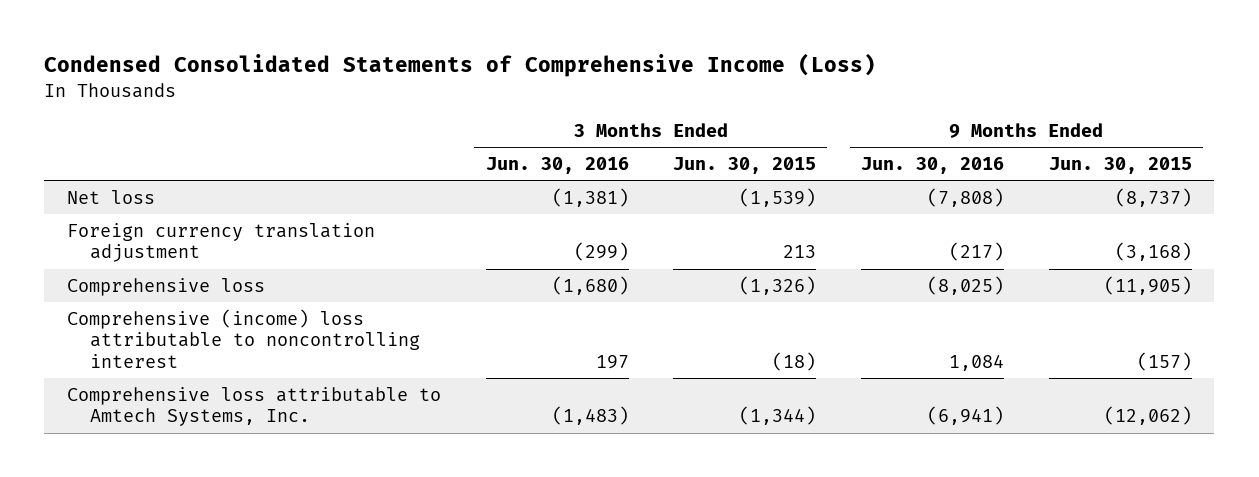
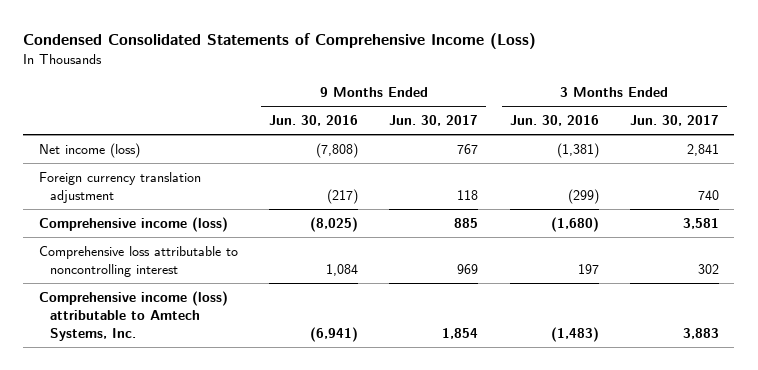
[673,157,817,175] Jun. 30, 2015 -> none
[1048,157,1192,175] Jun. 30, 2015 -> none
none -> [389,115,479,127] Jun. 30, 2017
none -> [629,115,719,127] Jun. 30, 2017
[66,189,155,204] Net loss -> [38,142,140,158] Net income (loss)
[66,277,265,296] Comprehensive loss -> [38,216,228,232] Comprehensive income (loss)
[66,308,421,369] Comprehensive (income) loss attributable to noncontrolling interest -> [38,245,238,277] Comprehensive loss attributable to noncontrolling interest
[66,386,441,427] Comprehensive loss attributable to Amtech Systems, Inc. -> [38,290,228,341] Comprehensive income (loss) attributable to Amtech Systems, Inc.

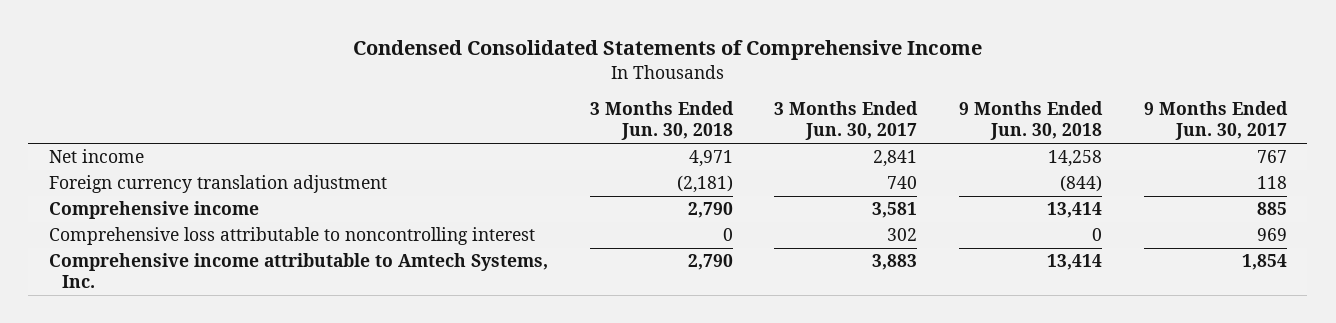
[23,33,537,50] Condensed Consolidated Statements of Comprehensive Income (Loss) -> [352,40,982,61] Condensed Consolidated Statements of Comprehensive Income
[269,115,359,127] Jun. 30, 2016 -> none
[509,115,599,127] Jun. 30, 2016 -> none
none -> [589,101,734,141] 3 Months Ended Jun. 30, 2018
none -> [959,101,1104,141] 9 Months Ended Jun. 30, 2018
[38,142,140,158] Net income (loss) -> [49,149,145,164] Net income
[38,216,228,232] Comprehensive income (loss) -> [49,201,260,220] Comprehensive income
[38,290,228,341] Comprehensive income (loss) attributable to Amtech Systems, Inc. -> [49,253,549,289] Comprehensive income attributable to Amtech Systems, Inc.

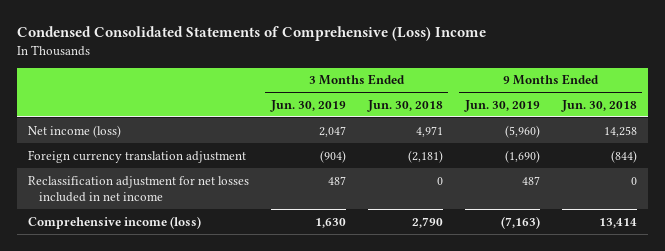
[352,40,982,61] Condensed Consolidated Statements of Comprehensive Income -> [16,26,486,42] Condensed Consolidated Statements of Comprehensive (Loss) Income
[774,101,919,141] 3 Months Ended Jun. 30, 2017 -> none
[1143,101,1288,141] 9 Months Ended Jun. 30, 2017 -> none
none -> [269,99,346,112] Jun. 30, 2019
none -> [463,99,540,112] Jun. 30, 2019
[49,149,145,164] Net income -> [27,124,121,138] Net income (loss)
[49,201,260,220] Comprehensive income -> none
[49,227,536,246] Comprehensive loss attributable to noncontrolling interest -> none
none -> [27,175,249,203] Reclassification adjustment for net losses included in net income
[49,253,549,289] Comprehensive income attributable to Amtech Systems, Inc. -> [27,215,201,229] Comprehensive income (loss)

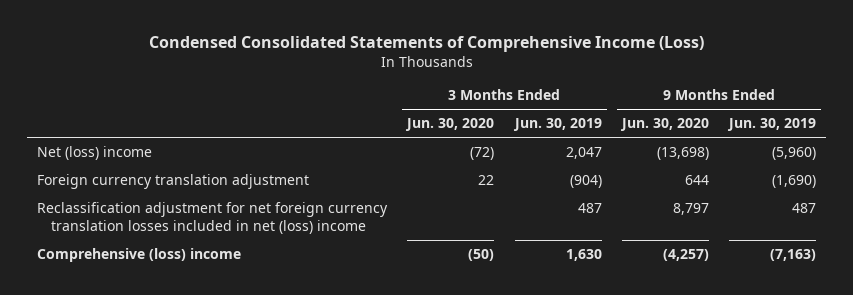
[16,26,486,42] Condensed Consolidated Statements of Comprehensive (Loss) Income -> [148,36,704,53] Condensed Consolidated Statements of Comprehensive Income (Loss)
[366,99,443,112] Jun. 30, 2018 -> none
[560,99,637,112] Jun. 30, 2018 -> none
none -> [405,118,495,132] Jun. 30, 2020
none -> [619,118,709,132] Jun. 30, 2020
[27,124,121,138] Net income (loss) -> [36,146,152,161] Net (loss) income
[27,175,249,203] Reclassification adjustment for net losses included in net income -> [36,202,388,234] Reclassification adjustment for net foreign currency translation losses included in net (loss) income
[27,215,201,229] Comprehensive income (loss) -> [36,248,241,263] Comprehensive (loss) income

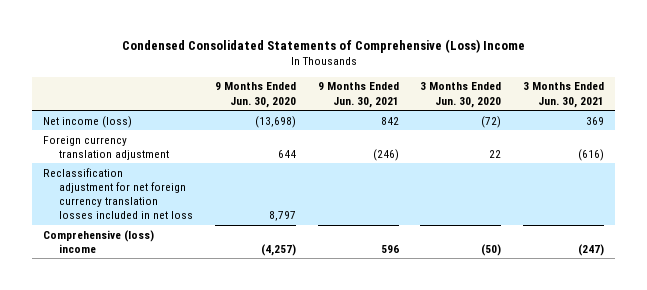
[148,36,704,53] Condensed Consolidated Statements of Comprehensive Income (Loss) -> [121,38,525,53] Condensed Consolidated Statements of Comprehensive (Loss) Income
[512,118,602,132] Jun. 30, 2019 -> none
[727,118,817,132] Jun. 30, 2019 -> none
none -> [317,82,399,108] 9 Months Ended Jun. 30, 2021
none -> [523,82,605,108] 3 Months Ended Jun. 30, 2021
[36,146,152,161] Net (loss) income -> [43,115,133,128] Net income (loss)
[36,202,388,234] Reclassification adjustment for net foreign currency translation losses included in net (loss) income -> [43,167,193,220] Reclassification adjustment for net foreign currency translation losses included in net loss

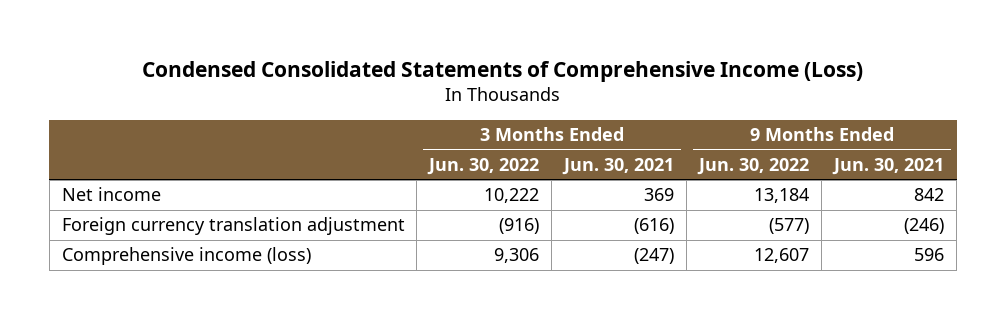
[121,38,525,53] Condensed Consolidated Statements of Comprehensive (Loss) Income -> [141,61,863,83] Condensed Consolidated Statements of Comprehensive Income (Loss)
[214,82,296,108] 9 Months Ended Jun. 30, 2020 -> none
[420,82,502,108] 3 Months Ended Jun. 30, 2020 -> none
none -> [427,157,540,175] Jun. 30, 2022
none -> [697,157,810,175] Jun. 30, 2022
[43,115,133,128] Net income (loss) -> [61,187,161,202] Net income
[43,167,193,220] Reclassification adjustment for net foreign currency translation losses included in net loss -> none
[43,229,155,253] Comprehensive (loss) income -> [61,247,311,266] Comprehensive income (loss)

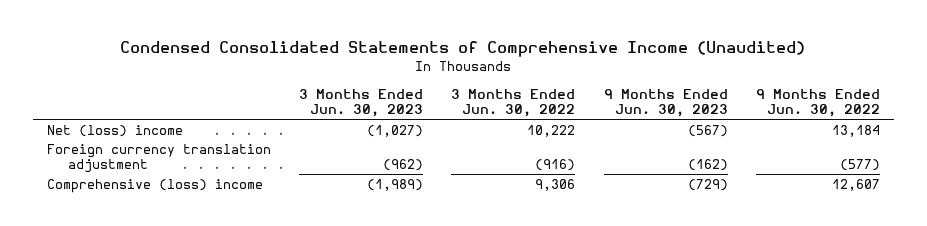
[141,61,863,83] Condensed Consolidated Statements of Comprehensive Income (Loss) -> [120,41,806,58] Condensed Consolidated Statements of Comprehensive Income (Unaudited)
[562,157,675,175] Jun. 30, 2021 -> none
[832,157,945,175] Jun. 30, 2021 -> none
none -> [299,89,424,118] 3 Months Ended Jun. 30, 2023
none -> [603,89,728,118] 9 Months Ended Jun. 30, 2023
[61,187,161,202] Net income -> [46,124,183,137] Net (loss) income
[61,247,311,266] Comprehensive income (loss) -> [46,178,263,193] Comprehensive (loss) income

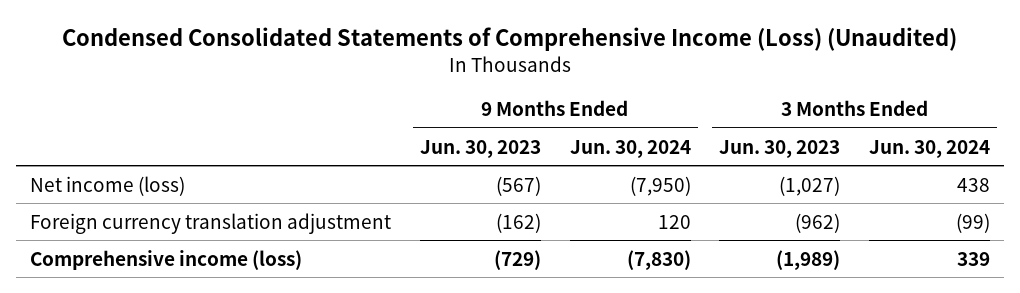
[120,41,806,58] Condensed Consolidated Statements of Comprehensive Income (Unaudited) -> [62,26,958,51] Condensed Consolidated Statements of Comprehensive Income (Loss) (Unaudited)
[451,89,576,118] 3 Months Ended Jun. 30, 2022 -> none
[755,89,880,118] 9 Months Ended Jun. 30, 2022 -> none
none -> [569,139,691,158] Jun. 30, 2024
none -> [869,139,991,158] Jun. 30, 2024
[46,124,183,137] Net (loss) income -> [30,175,186,196] Net income (loss)
[46,178,263,193] Comprehensive (loss) income -> [30,249,303,270] Comprehensive income (loss)

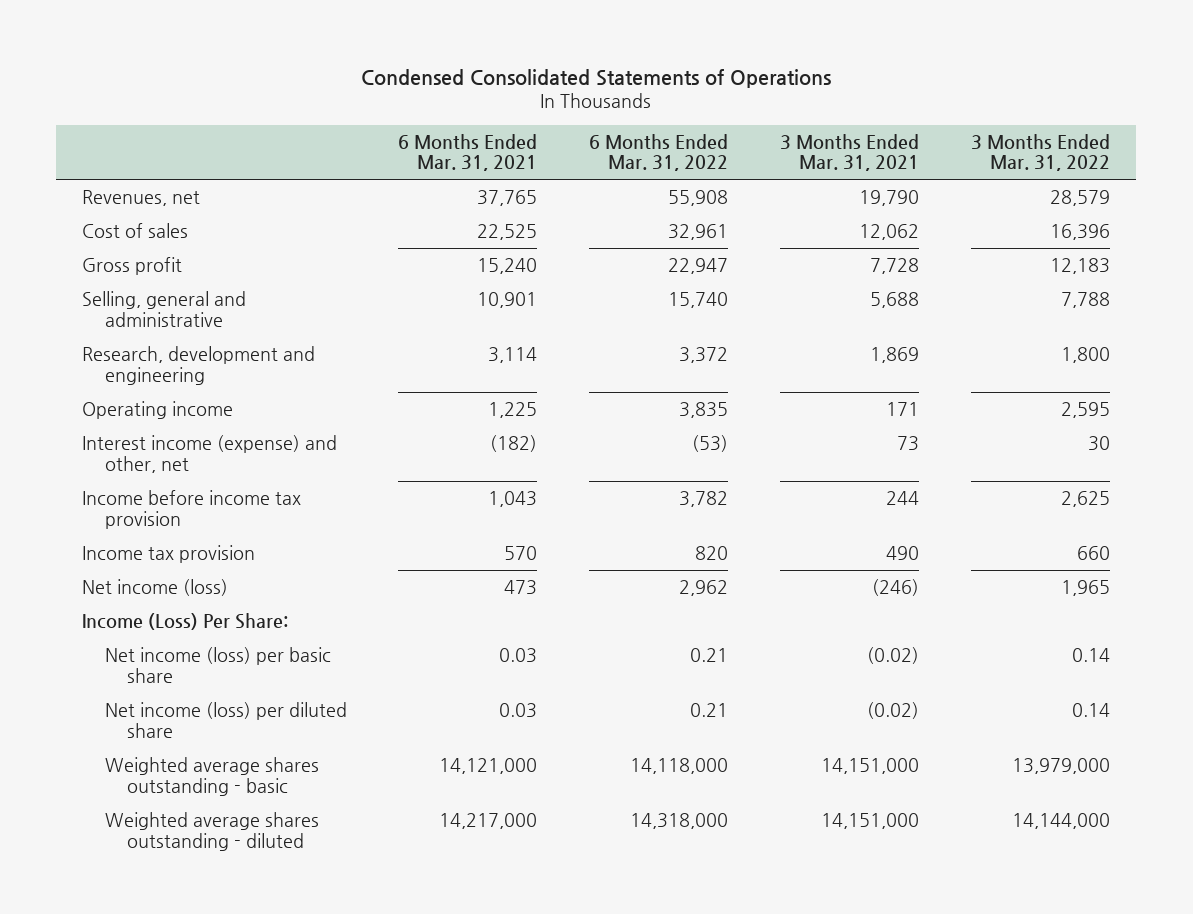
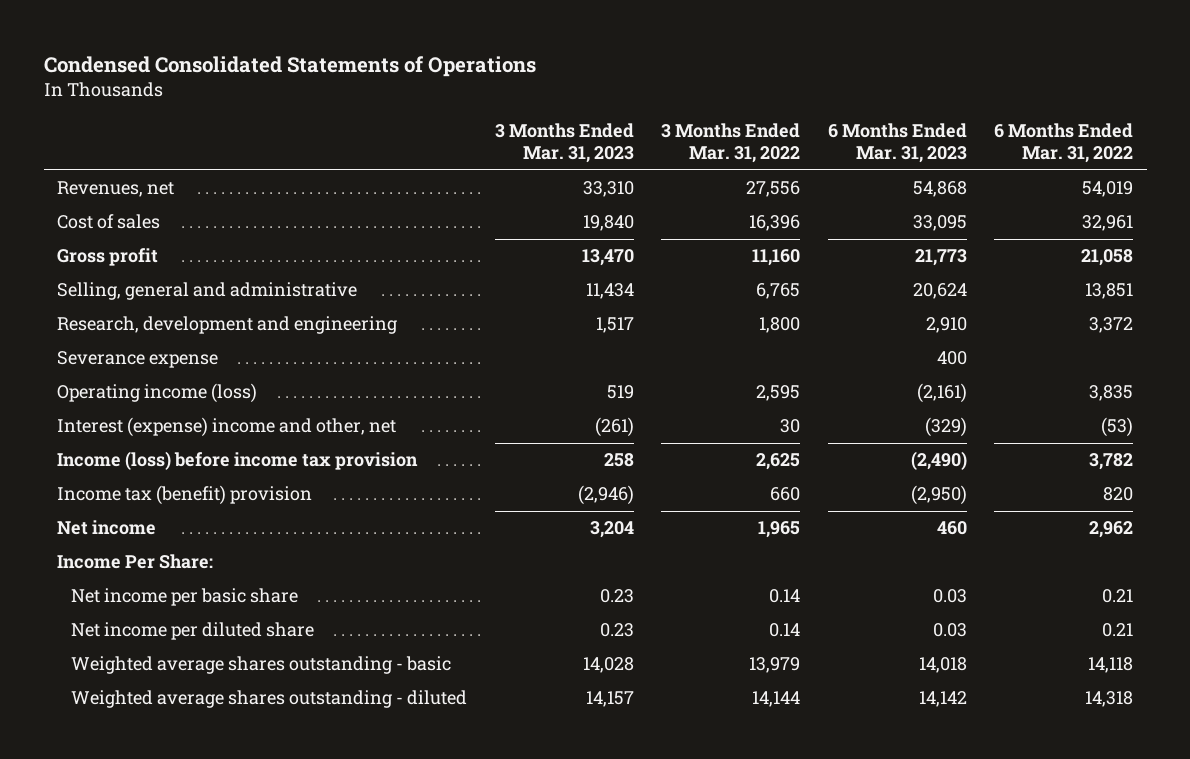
[398,133,538,172] 6 Months Ended Mar. 31, 2021 -> none
[780,133,920,172] 3 Months Ended Mar. 31, 2021 -> none
none -> [494,123,634,164] 3 Months Ended Mar. 31, 2023
none -> [827,123,967,164] 6 Months Ended Mar. 31, 2023
[668,190,729,207] 55,908 -> [1082,181,1134,198] 54,019
[1050,190,1111,207] 28,579 -> [746,181,801,198] 27,556
[668,258,729,275] 22,947 -> [1081,249,1134,267] 21,058
[1050,258,1111,275] 12,183 -> [752,249,801,267] 11,160
[668,292,729,309] 15,740 -> [1085,283,1134,300] 13,851
[1061,292,1111,309] 7,788 -> [756,283,801,300] 6,765
none -> [57,351,219,369] Severance expense
[82,401,234,420] Operating income -> [57,383,258,404] Operating income (loss)
[82,435,338,473] Interest income (expense) and other, net -> [57,417,397,438] Interest (expense) income and other, net
[82,490,302,529] Income before income tax provision -> [57,451,419,471] Income (loss) before income tax provision
[82,545,256,564] Income tax provision -> [57,485,313,506] Income tax (benefit) provision
[82,579,229,597] Net income (loss) -> [57,520,157,536] Net income
[82,613,289,631] Income (Loss) Per Share: -> [57,554,214,570] Income Per Share:
[104,647,331,683] Net income (loss) per basic share -> [71,588,299,607] Net income per basic share
[104,702,347,738] Net income (loss) per diluted share -> [71,622,315,641] Net income per diluted share
[630,758,729,775] 14,118,000 -> [1088,657,1134,674] 14,118
[1012,758,1111,775] 13,979,000 -> [749,657,801,674] 13,979
[630,813,729,830] 14,318,000 -> [1085,691,1134,708] 14,318
[1012,813,1111,830] 14,144,000 -> [752,691,801,708] 14,144

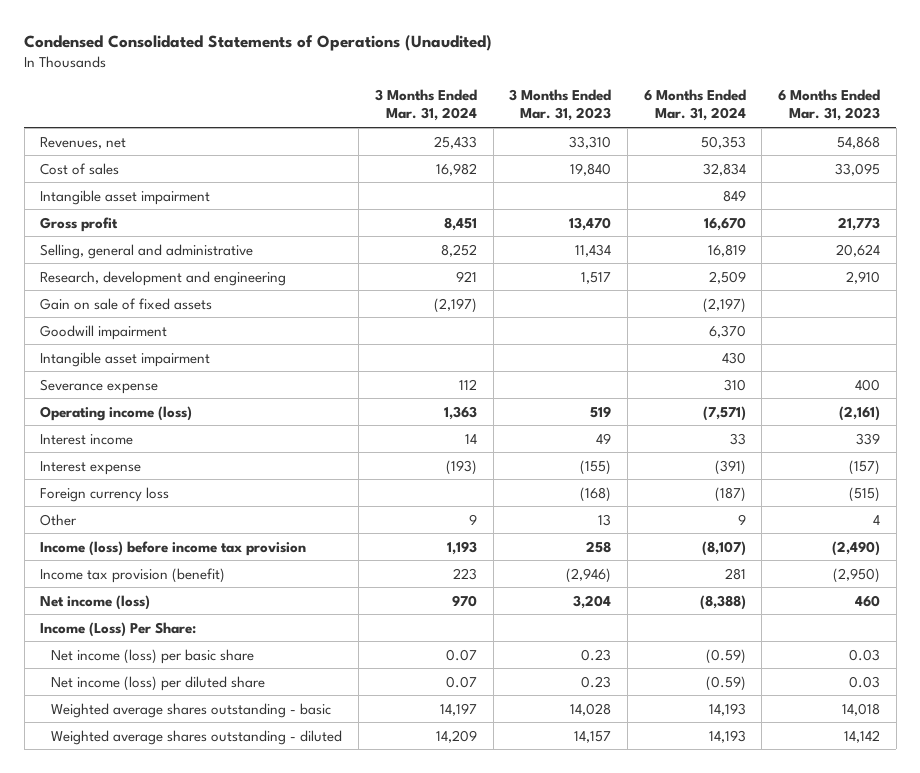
[43,55,536,77] Condensed Consolidated Statements of Operations -> [24,35,493,52] Condensed Consolidated Statements of Operations (Unaudited)
[661,123,801,164] 3 Months Ended Mar. 31, 2022 -> none
[994,123,1134,164] 6 Months Ended Mar. 31, 2022 -> none
none -> [374,89,477,122] 3 Months Ended Mar. 31, 2024
none -> [643,89,746,122] 6 Months Ended Mar. 31, 2024
none -> [40,189,211,205] Intangible asset impairment
none -> [40,297,213,310] Gain on sale of fixed assets
none -> [40,324,168,340] Goodwill impairment
none -> [40,351,211,367] Intangible asset impairment
[57,417,397,438] Interest (expense) income and other, net -> none
none -> [40,433,134,445] Interest income
none -> [40,460,142,475] Interest expense
none -> [40,486,170,502] Foreign currency loss
none -> [40,513,78,526] Other
[57,485,313,506] Income tax (benefit) provision -> [40,567,226,583] Income tax provision (benefit)
[57,520,157,536] Net income -> [40,594,151,610] Net income (loss)
[57,554,214,570] Income Per Share: -> [40,621,197,637] Income (Loss) Per Share:
[71,588,299,607] Net income per basic share -> [51,648,255,664] Net income (loss) per basic share
[71,622,315,641] Net income per diluted share -> [51,675,266,691] Net income (loss) per diluted share

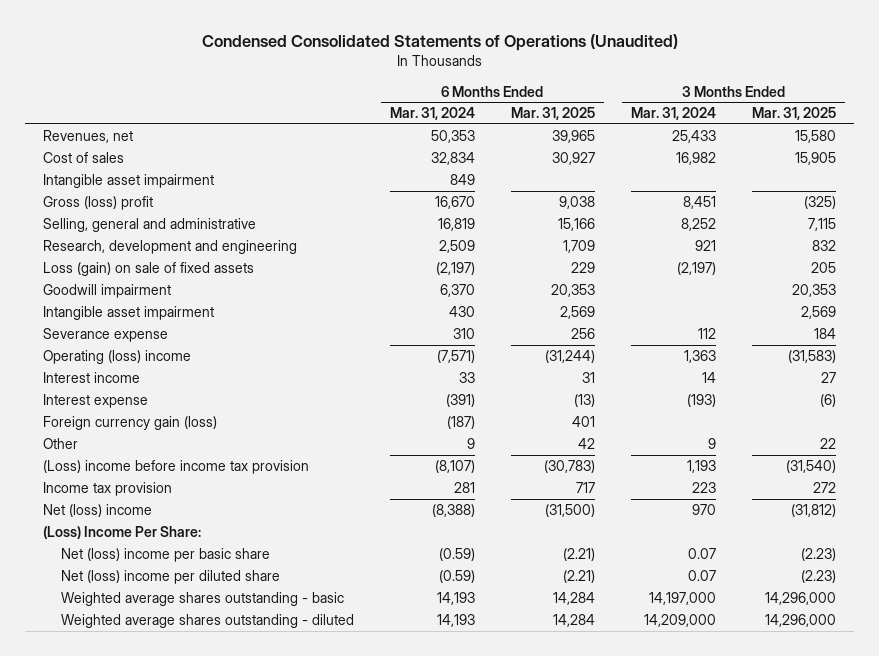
[509,89,612,122] 3 Months Ended Mar. 31, 2023 -> none
[778,89,881,122] 6 Months Ended Mar. 31, 2023 -> none
none -> [510,107,595,121] Mar. 31, 2025
none -> [752,107,837,121] Mar. 31, 2025
[40,216,119,232] Gross profit -> [43,196,154,211] Gross (loss) profit
[40,297,213,310] Gain on sale of fixed assets -> [43,262,255,277] Loss (gain) on sale of fixed assets
[40,405,193,421] Operating income (loss) -> [43,350,192,365] Operating (loss) income
[40,486,170,502] Foreign currency loss -> [43,416,218,431] Foreign currency gain (loss)
[40,540,307,556] Income (loss) before income tax provision -> [43,460,310,475] (Loss) income before income tax provision
[40,567,226,583] Income tax provision (benefit) -> [43,482,173,497] Income tax provision
[40,594,151,610] Net income (loss) -> [43,504,153,518] Net (loss) income
[40,621,197,637] Income (Loss) Per Share: -> [43,526,202,540] (Loss) Income Per Share:
[51,648,255,664] Net income (loss) per basic share -> [60,548,270,563] Net (loss) income per basic share
[51,675,266,691] Net income (loss) per diluted share -> [60,570,280,585] Net (loss) income per diluted share
[439,702,477,716] 14,197 -> [648,592,716,606] 14,197,000
[435,729,477,743] 14,209 -> [643,614,716,628] 14,209,000

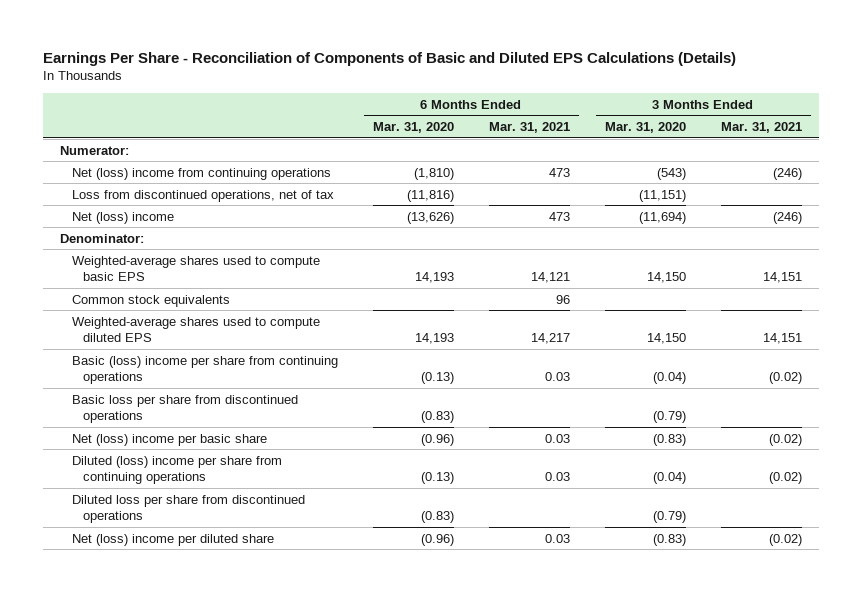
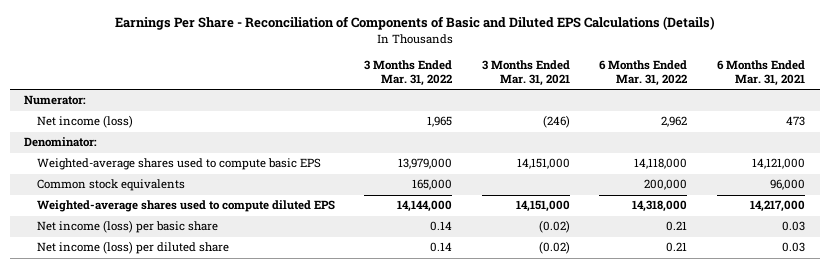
[372,122,454,134] Mar. 31, 2020 -> none
[604,122,686,134] Mar. 31, 2020 -> none
none -> [364,59,453,87] 3 Months Ended Mar. 31, 2022
none -> [599,59,688,87] 6 Months Ended Mar. 31, 2022
[71,167,331,180] Net (loss) income from continuing operations -> none
[71,189,334,202] Loss from discontinued operations, net of tax -> none
[71,211,174,224] Net (loss) income -> [36,115,133,129] Net income (loss)
[71,355,338,384] Basic (loss) income per share from continuing operations -> none
[71,394,298,423] Basic loss per share from discontinued operations -> none
[71,455,282,484] Diluted (loss) income per share from continuing operations -> none
[71,494,305,523] Diluted loss per share from discontinued operations -> none
[530,271,570,283] 14,121 -> [751,158,805,170] 14,121,000
[762,271,802,283] 14,151 -> [516,158,570,170] 14,151,000
[555,294,570,304] 96 -> [769,179,805,191] 96,000
[530,332,570,344] 14,217 -> [749,200,805,213] 14,217,000
[762,332,802,344] 14,151 -> [515,200,570,213] 14,151,000
[71,433,267,446] Net (loss) income per basic share -> [36,220,218,234] Net income (loss) per basic share
[71,533,274,546] Net (loss) income per diluted share -> [36,241,229,255] Net income (loss) per diluted share

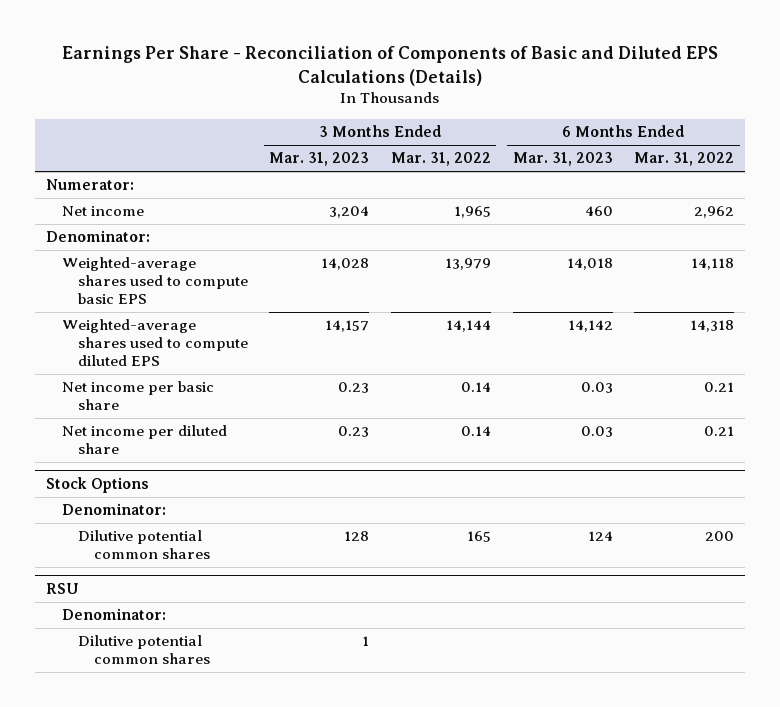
[481,59,570,87] 3 Months Ended Mar. 31, 2021 -> none
[716,59,805,87] 6 Months Ended Mar. 31, 2021 -> none
none -> [269,152,370,167] Mar. 31, 2023
none -> [512,152,613,167] Mar. 31, 2023
[36,115,133,129] Net income (loss) -> [61,206,144,217] Net income
[36,179,185,192] Common stock equivalents -> none
[398,158,453,170] 13,979,000 -> [445,258,492,271] 13,979
[634,158,688,170] 14,118,000 -> [691,258,735,271] 14,118
[397,200,453,213] 14,144,000 -> [446,320,492,333] 14,144
[632,200,688,213] 14,318,000 -> [690,320,735,333] 14,318
[36,220,218,234] Net income (loss) per basic share -> [61,381,214,411] Net income per basic share
[36,241,229,255] Net income (loss) per diluted share -> [61,425,227,455] Net income per diluted share
none -> [45,477,149,494] Stock Options
none -> [61,503,166,516] Denominator:
none -> [77,530,210,560] Dilutive potential common shares
none -> [45,583,78,595] RSU
none -> [61,608,166,621] Denominator:
none -> [77,635,210,665] Dilutive potential common shares

